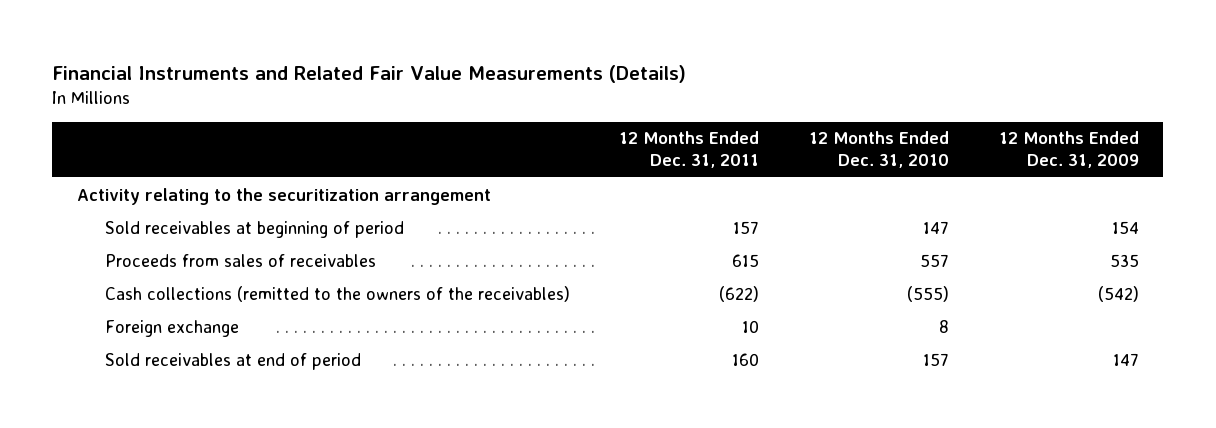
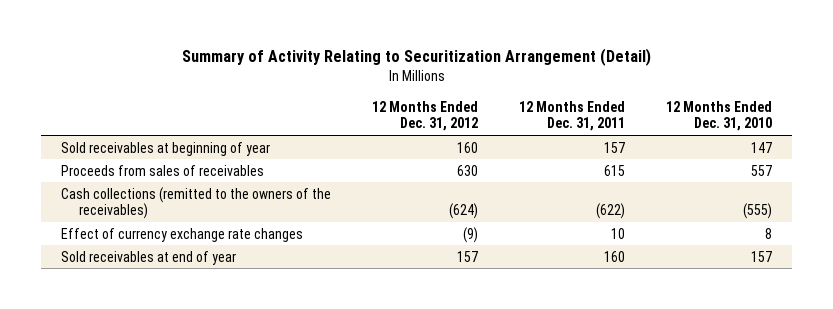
[52,64,687,83] Financial Instruments and Related Fair Value Measurements (Details) -> [181,48,651,67] Summary of Activity Relating to Securitization Arrangement (Detail)
[998,131,1139,169] 12 Months Ended Dec. 31, 2009 -> none
none -> [372,100,479,132] 12 Months Ended Dec. 31, 2012
[76,187,491,205] Activity relating to the securitization arrangement -> none
[104,220,404,238] Sold receivables at beginning of period -> [61,141,271,156] Sold receivables at beginning of year
[104,319,239,337] Foreign exchange -> [61,227,304,242] Effect of currency exchange rate changes
[104,352,361,370] Sold receivables at end of period -> [61,250,237,265] Sold receivables at end of year

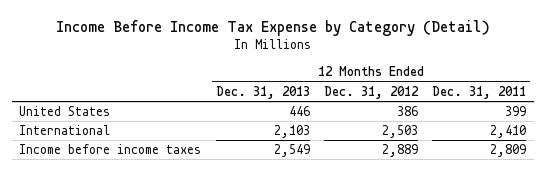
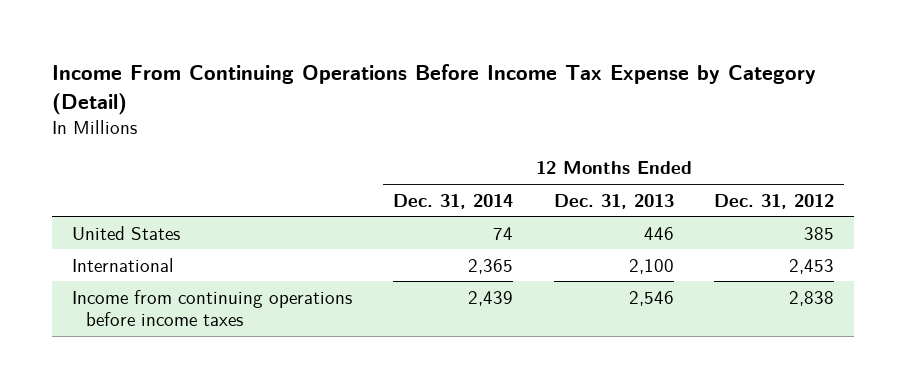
[55,20,490,37] Income Before Income Tax Expense by Category (Detail) -> [52,64,817,115] Income From Continuing Operations Before Income Tax Expense by Category (Detail)
[432,85,527,99] Dec. 31, 2011 -> none
none -> [392,193,513,209] Dec. 31, 2014
[396,106,418,117] 386 -> [804,226,835,240] 385
[273,125,310,139] 2,103 -> [628,258,674,274] 2,100
[381,125,418,139] 2,503 -> [789,258,835,274] 2,453
[19,144,202,155] Income before income taxes -> [72,289,353,327] Income from continuing operations before income taxes
[273,144,310,158] 2,549 -> [628,290,674,306] 2,546
[381,144,418,158] 2,889 -> [789,290,835,306] 2,838

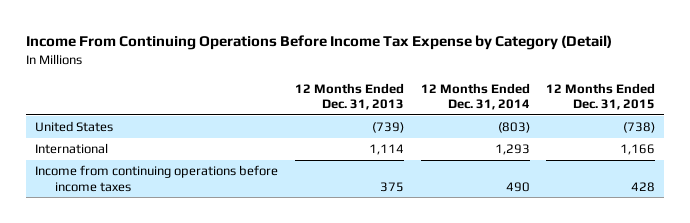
[714,193,835,209] Dec. 31, 2012 -> none
none -> [546,82,656,110] 12 Months Ended Dec. 31, 2015
[492,226,513,240] 74 -> [497,122,530,134] (803)
[643,226,674,240] 446 -> [371,122,404,134] (739)
[467,258,513,274] 2,365 -> [494,144,530,156] 1,293
[628,258,674,274] 2,100 -> [368,144,404,156] 1,114
[467,290,513,306] 2,439 -> [505,181,530,192] 490
[628,290,674,306] 2,546 -> [379,181,404,192] 375

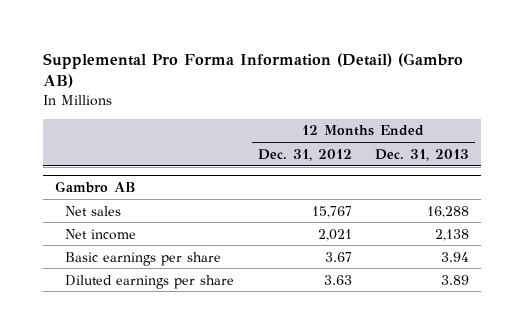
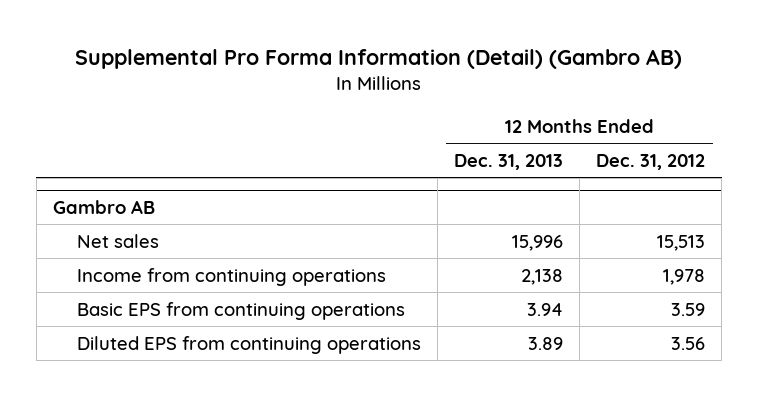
[65,251,222,266] Basic earnings per share -> none
[65,274,235,289] Diluted earnings per share -> none
[311,205,352,218] 15,767 -> [657,234,706,251] 15,513
[426,205,469,218] 16,288 -> [512,234,564,251] 15,996
[65,228,137,240] Net income -> [77,267,387,286] Income from continuing operations
[317,228,352,241] 2,021 -> [663,268,706,285] 1,978
none -> [77,301,406,320] Basic EPS from continuing operations
none -> [77,335,422,354] Diluted EPS from continuing operations

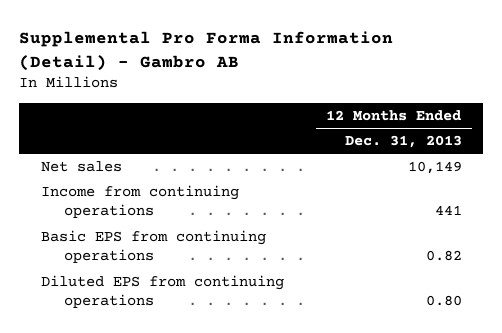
[74,49,682,70] Supplemental Pro Forma Information (Detail) (Gambro AB) -> [19,31,394,71] Supplemental Pro Forma Information (Detail) - Gambro AB
[596,153,706,170] Dec. 31, 2012 -> none
[52,199,155,214] Gambro AB -> none
[512,234,564,251] 15,996 -> [407,161,462,175] 10,149
[521,268,564,285] 2,138 -> [434,205,462,216] 441
[527,302,564,316] 3.94 -> [425,250,462,262] 0.82
[528,336,564,350] 3.89 -> [425,295,462,307] 0.80

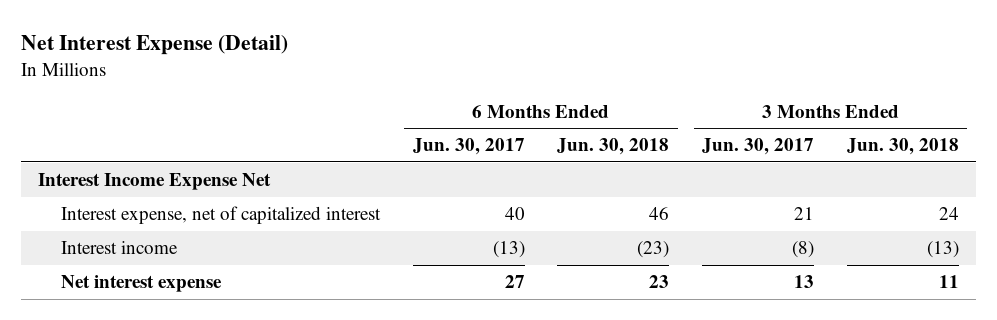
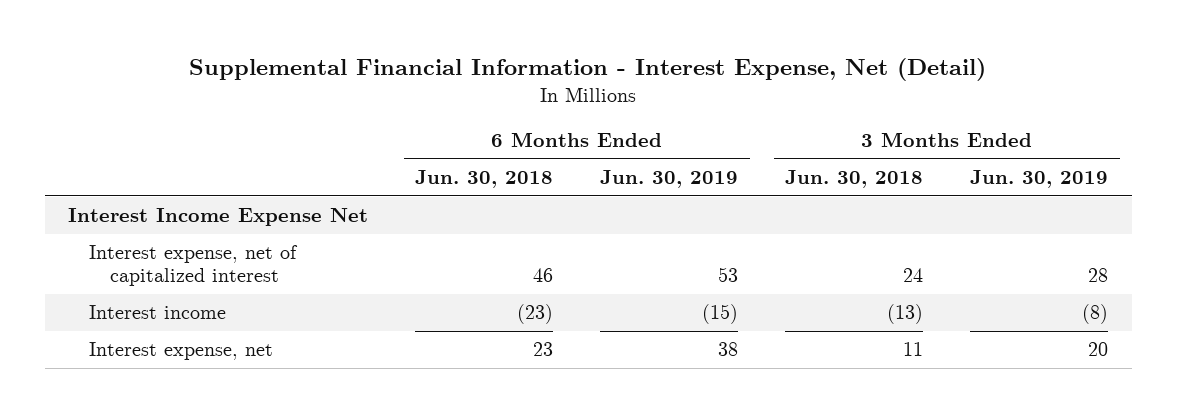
[21,35,289,56] Net Interest Expense (Detail) -> [189,58,987,82] Supplemental Financial Information - Interest Expense, Net (Detail)
[412,138,525,156] Jun. 30, 2017 -> none
[702,138,815,156] Jun. 30, 2017 -> none
none -> [600,170,739,189] Jun. 30, 2019
none -> [970,170,1109,189] Jun. 30, 2019
[60,274,222,292] Net interest expense -> [89,342,274,361] Interest expense, net

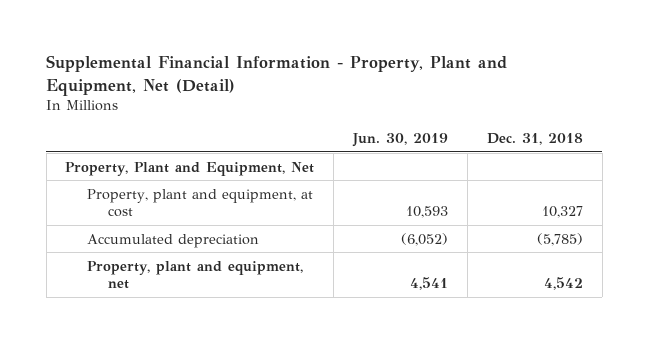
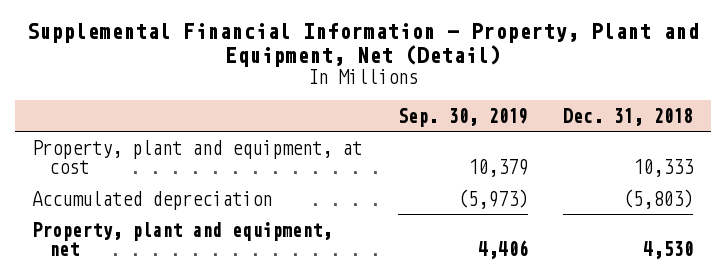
[352,133,449,148] Jun. 30, 2019 -> none
none -> [397,107,528,127] Sep. 30, 2019
[65,161,315,176] Property, Plant and Equipment, Net -> none
[541,206,583,219] 10,327 -> [633,159,695,178] 10,333
[536,232,583,246] (5,785) -> [623,188,694,209] (5,803)
[543,277,583,291] 4,542 -> [643,241,694,260] 4,530

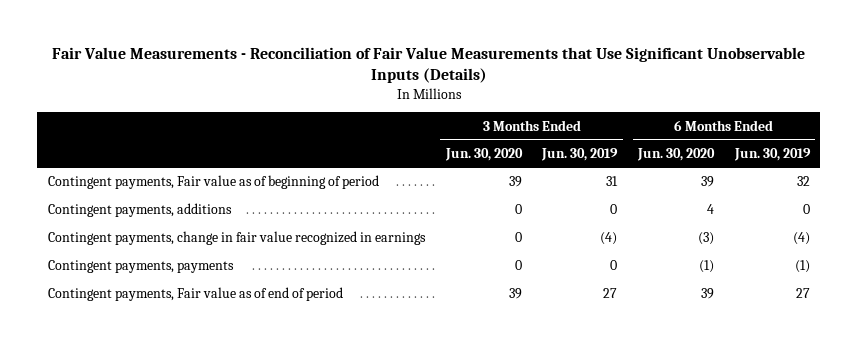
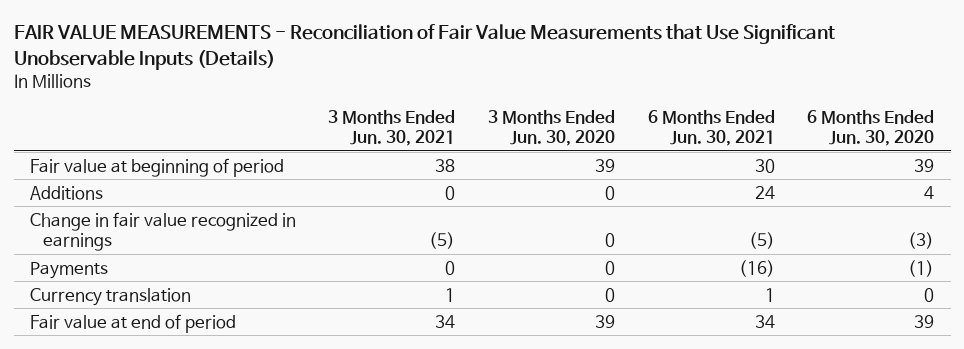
[51,46,805,84] Fair Value Measurements - Reconciliation of Fair Value Measurements that Use Significant Unobservable Inputs (Details) -> [13,24,835,70] FAIR VALUE MEASUREMENTS - Reconciliation of Fair Value Measurements that Use Significant Unobservable Inputs (Details)
[541,148,619,162] Jun. 30, 2019 -> none
[733,148,811,162] Jun. 30, 2019 -> none
none -> [328,109,456,147] 3 Months Ended Jun. 30, 2021
none -> [647,109,775,147] 6 Months Ended Jun. 30, 2021
[47,175,379,190] Contingent payments, Fair value as of beginning of period -> [29,157,284,177] Fair value at beginning of period
[47,203,232,218] Contingent payments, additions -> [29,185,103,200] Additions
[47,231,426,246] Contingent payments, change in fair value recognized in earnings -> [29,211,296,251] Change in fair value recognized in earnings
[47,260,234,274] Contingent payments, payments -> [29,261,108,279] Payments
none -> [29,287,191,306] Currency translation
[47,287,343,302] Contingent payments, Fair value as of end of period -> [29,313,236,333] Fair value at end of period

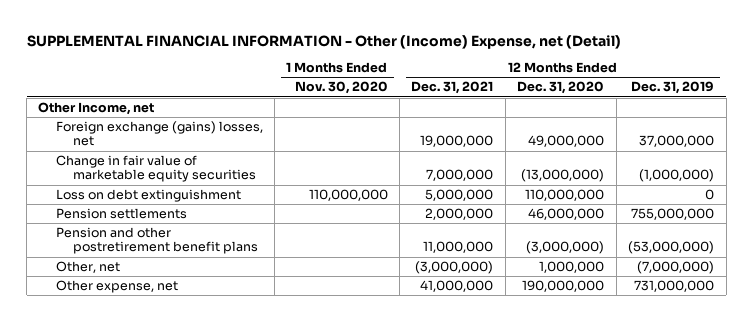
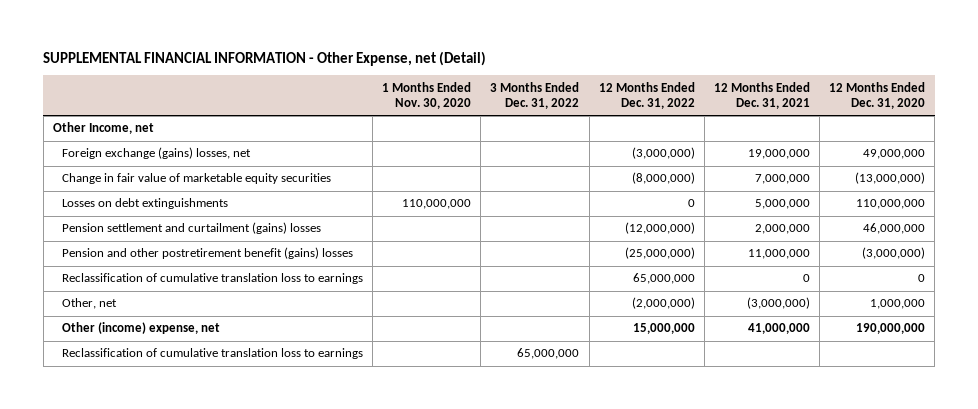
[26,34,621,49] SUPPLEMENTAL FINANCIAL INFORMATION - Other (Income) Expense, net (Detail) -> [43,50,487,66] SUPPLEMENTAL FINANCIAL INFORMATION - Other Expense, net (Detail)
[631,81,715,95] Dec. 31, 2019 -> none
none -> [490,81,580,109] 3 Months Ended Dec. 31, 2022
none -> [598,81,695,109] 12 Months Ended Dec. 31, 2022
[55,189,241,203] Loss on debt extinguishment -> [61,198,228,210] Losses on debt extinguishments
[55,208,187,220] Pension settlements -> [61,222,321,235] Pension settlement and curtailment (gains) losses
[55,227,259,255] Pension and other postretirement benefit plans -> [61,247,353,260] Pension and other postretirement benefit (gains) losses
none -> [61,273,363,285] Reclassification of cumulative translation loss to earnings
[55,280,178,294] Other expense, net -> [61,322,220,335] Other (income) expense, net
none -> [61,348,363,360] Reclassification of cumulative translation loss to earnings

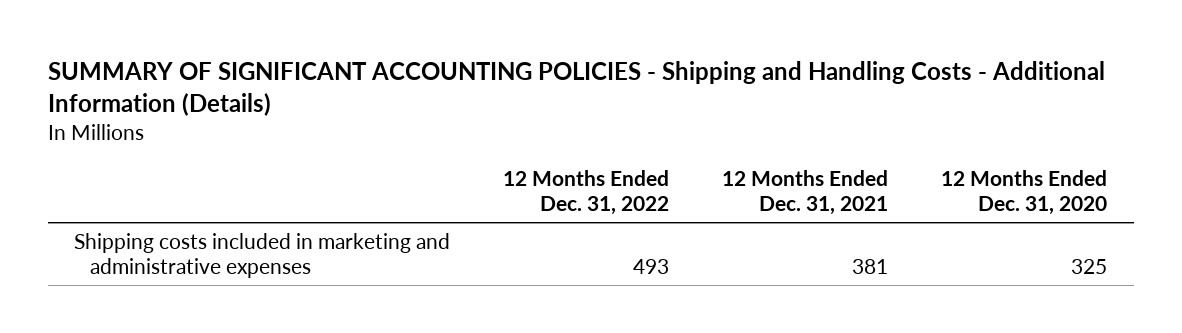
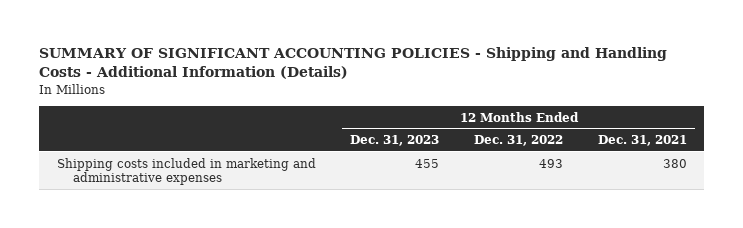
[941,170,1108,216] 12 Months Ended Dec. 31, 2020 -> none
none -> [350,135,440,147] Dec. 31, 2023
[852,258,889,274] 381 -> [662,158,687,168] 380

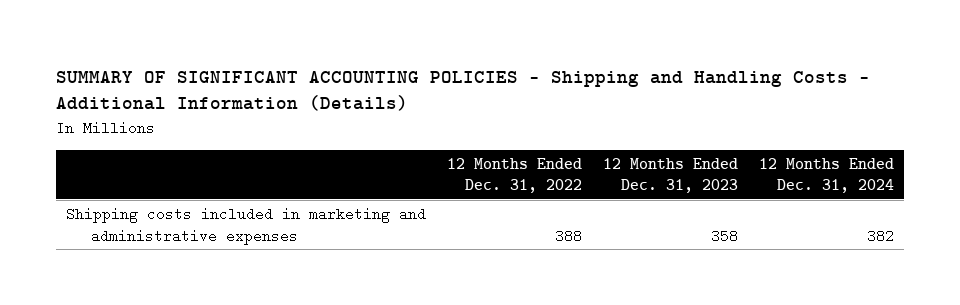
[597,135,687,147] Dec. 31, 2021 -> none
none -> [758,157,894,194] 12 Months Ended Dec. 31, 2024
[415,158,440,168] 455 -> [710,228,738,243] 358
[539,158,564,168] 493 -> [554,228,582,243] 388

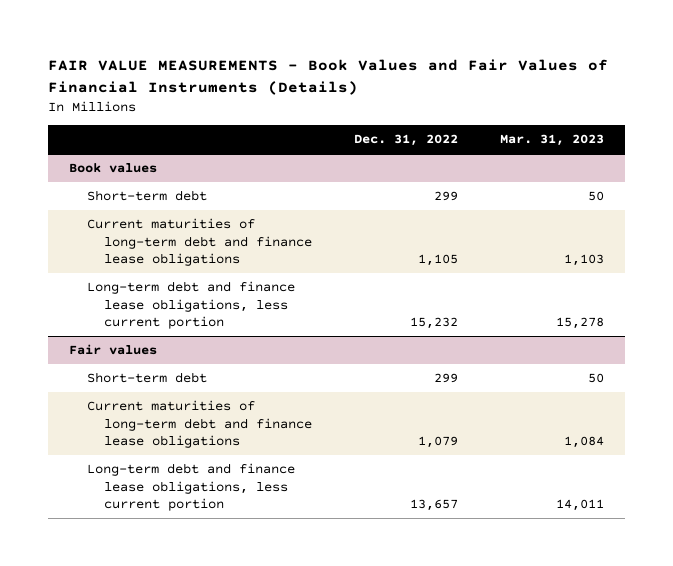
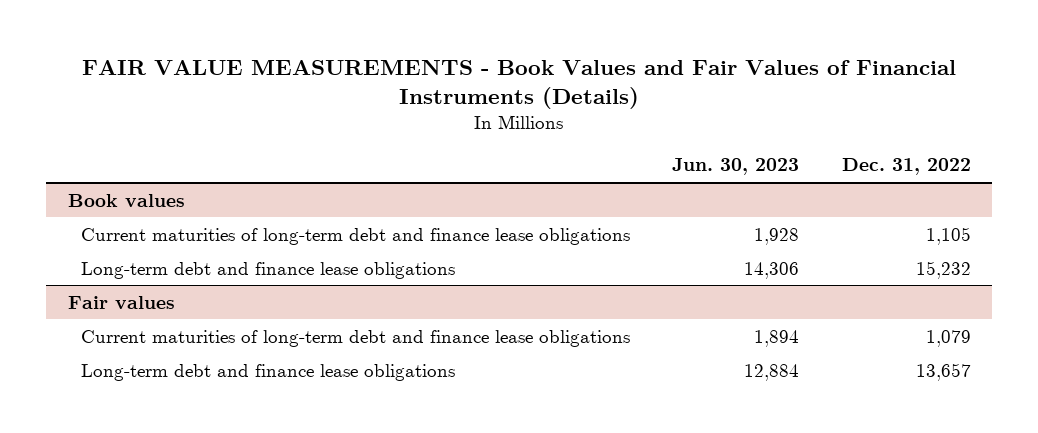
[499,134,604,147] Mar. 31, 2023 -> none
none -> [672,158,800,176] Jun. 30, 2023
[86,190,207,202] Short-term debt -> none
[86,281,295,330] Long-term debt and finance lease obligations, less current portion -> [80,261,455,279] Long-term debt and finance lease obligations
[86,372,207,384] Short-term debt -> none
[86,463,295,512] Long-term debt and finance lease obligations, less current portion -> [80,363,455,381] Long-term debt and finance lease obligations

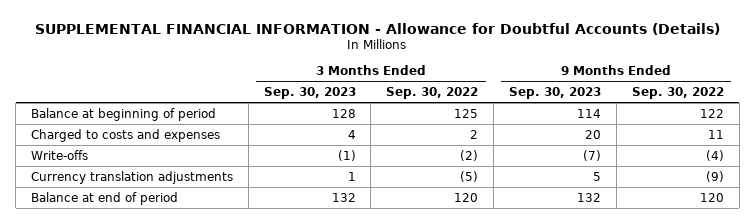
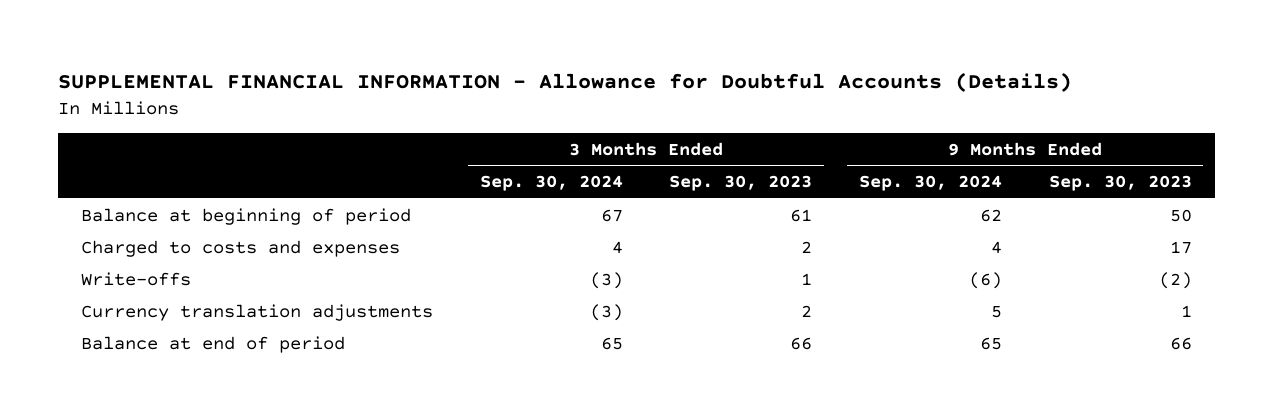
[386,86,479,99] Sep. 30, 2022 -> none
[631,86,724,99] Sep. 30, 2022 -> none
none -> [479,175,623,192] Sep. 30, 2024
none -> [859,175,1003,192] Sep. 30, 2024
[331,108,356,118] 128 -> [790,208,813,222] 61
[576,108,601,118] 114 -> [1169,208,1192,222] 50
[347,129,356,139] 4 -> [801,240,813,253] 2
[584,129,601,139] 20 -> [1169,240,1192,254] 17
[337,149,356,161] (1) -> [801,272,813,285] 1
[582,149,601,161] (7) -> [1158,271,1192,289] (2)
[347,171,356,181] 1 -> [801,304,813,317] 2
[592,171,601,181] 5 -> [1180,304,1192,317] 1
[331,192,356,202] 132 -> [790,336,813,350] 66
[576,192,601,202] 132 -> [1169,336,1192,350] 66

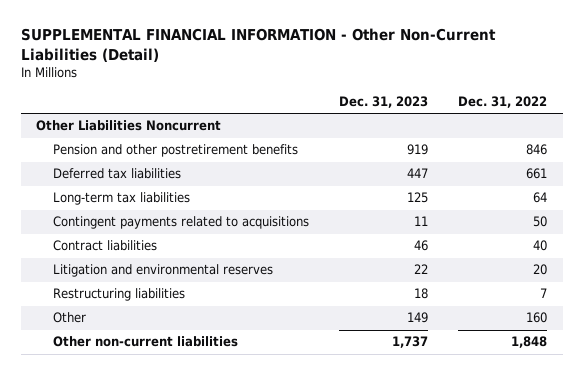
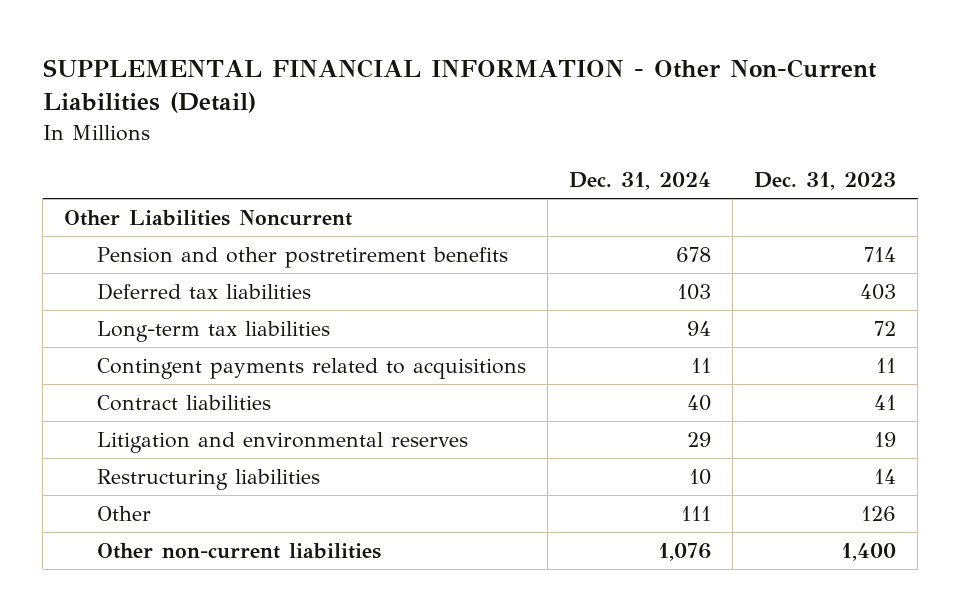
[458,95,548,108] Dec. 31, 2022 -> none
none -> [568,172,711,191] Dec. 31, 2024
[407,144,429,156] 919 -> [863,246,896,262] 714
[407,168,429,179] 447 -> [859,283,896,300] 403
[407,192,429,204] 125 -> [873,320,896,336] 72
[414,240,429,252] 46 -> [873,394,896,410] 41
[414,264,429,275] 22 -> [873,431,896,447] 19
[414,288,429,300] 18 -> [873,468,896,484] 14
[407,312,429,324] 149 -> [860,505,896,521] 126
[392,336,429,349] 1,737 -> [840,542,896,561] 1,400

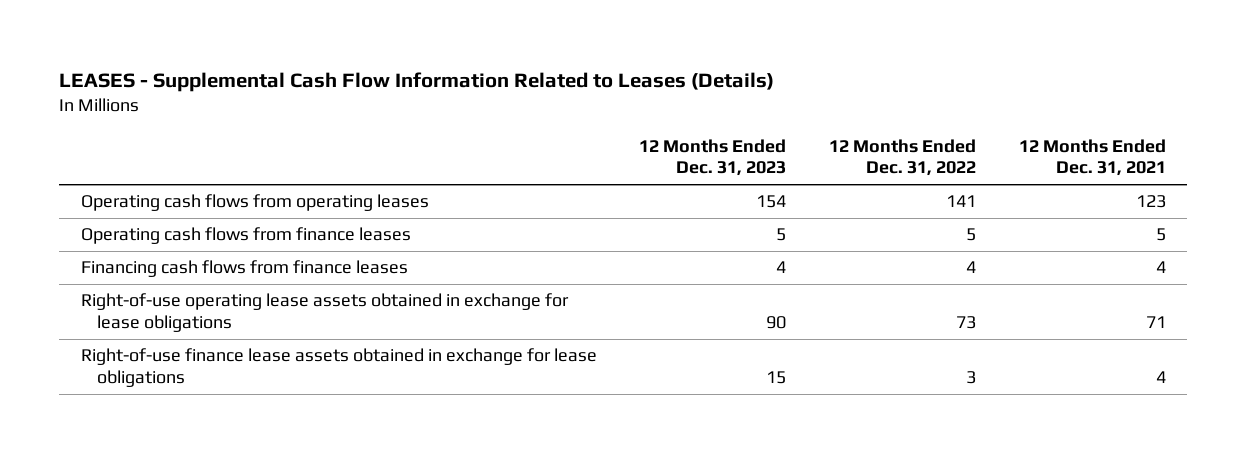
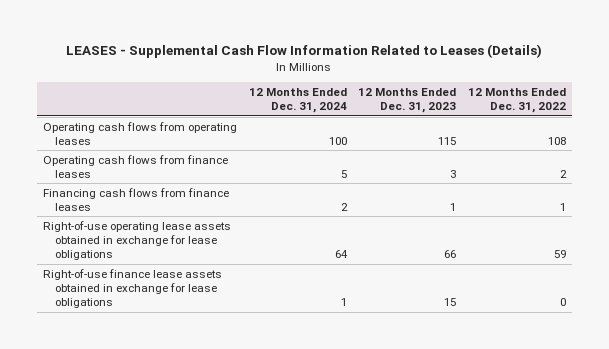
[1018,138,1166,177] 12 Months Ended Dec. 31, 2021 -> none
none -> [248,88,347,114] 12 Months Ended Dec. 31, 2024
[756,195,787,209] 154 -> [438,136,457,145] 115
[945,195,976,208] 141 -> [548,136,567,145] 108
[776,228,787,242] 5 -> [450,169,457,178] 3
[965,228,976,242] 5 -> [560,169,568,178] 2
[776,261,787,274] 4 -> [450,202,457,211] 1
[965,261,976,274] 4 -> [560,202,567,211] 1
[766,315,787,329] 90 -> [444,250,457,259] 66
[955,315,976,329] 73 -> [554,250,567,259] 59
[965,370,976,384] 3 -> [560,298,567,307] 0

